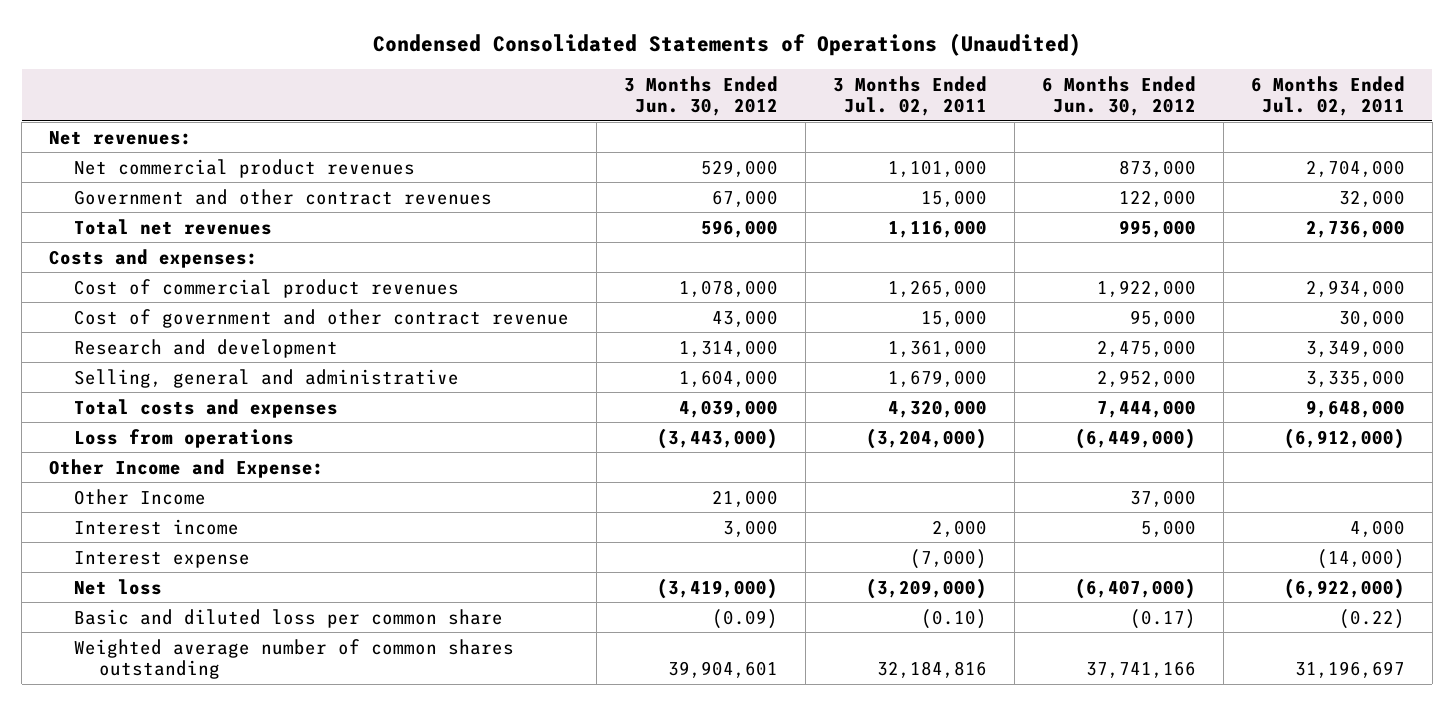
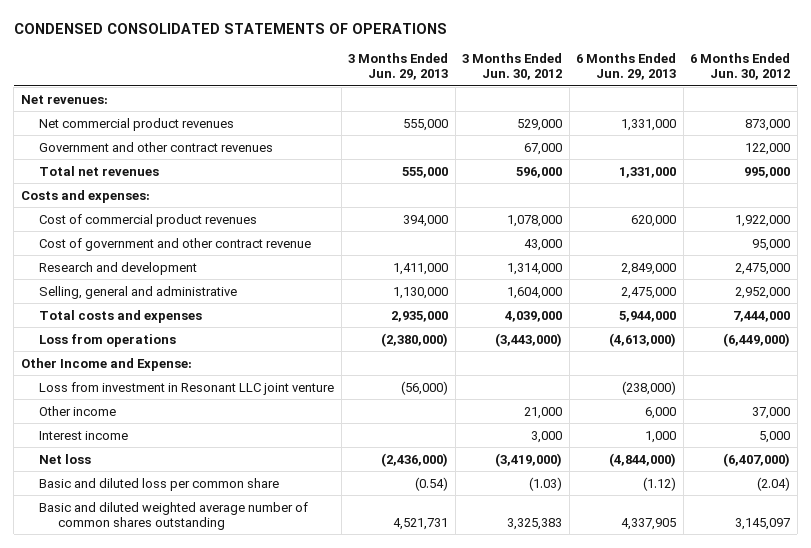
[373,32,1082,56] Condensed Consolidated Statements of Operations (Unaudited) -> [13,22,447,34] CONDENSED CONSOLIDATED STATEMENTS OF OPERATIONS
[833,75,988,117] 3 Months Ended Jul. 02, 2011 -> none
[1250,75,1405,117] 6 Months Ended Jul. 02, 2011 -> none
none -> [348,53,449,81] 3 Months Ended Jun. 29, 2013
none -> [576,53,677,81] 6 Months Ended Jun. 29, 2013
none -> [39,381,335,395] Loss from investment in Resonant LLC joint venture
[74,488,207,505] Other Income -> [39,405,117,416] Other income
[74,550,251,568] Interest expense -> none
[712,608,779,629] (0.09) -> [529,476,563,491] (1.03)
[1129,608,1196,629] (0.17) -> [757,476,791,491] (2.04)
[74,638,515,680] Weighted average number of common shares outstanding -> [39,501,309,530] Basic and diluted weighted average number of common shares outstanding
[668,661,779,679] 39,904,601 -> [507,517,563,530] 3,325,383
[1085,661,1196,679] 37,741,166 -> [735,517,791,530] 3,145,097

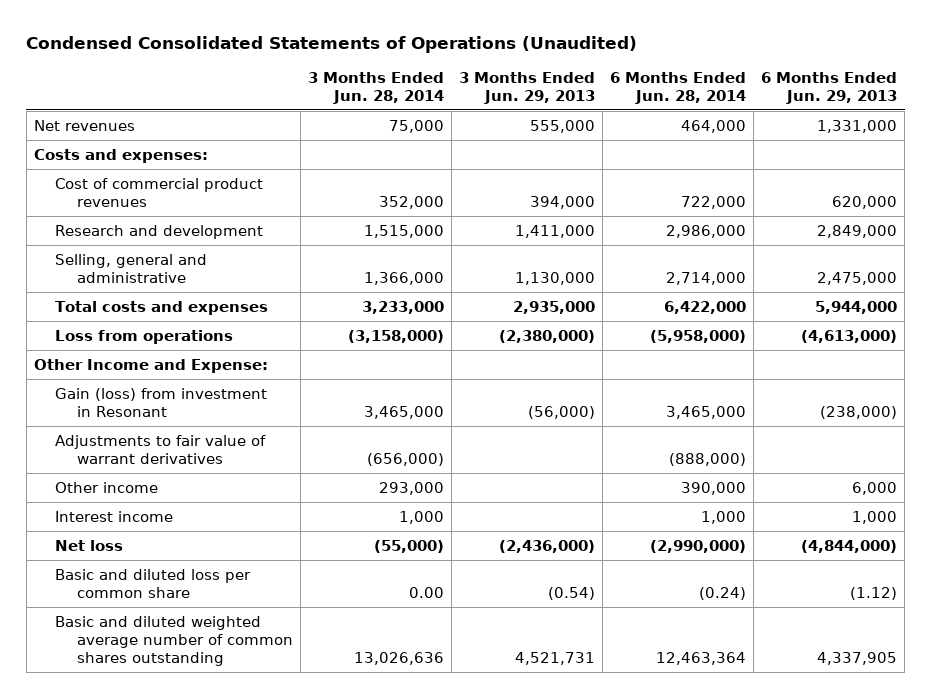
[13,22,447,34] CONDENSED CONSOLIDATED STATEMENTS OF OPERATIONS -> [26,35,638,53] Condensed Consolidated Statements of Operations (Unaudited)
[462,53,563,81] 3 Months Ended Jun. 30, 2012 -> none
[690,53,791,81] 6 Months Ended Jun. 30, 2012 -> none
none -> [307,71,444,104] 3 Months Ended Jun. 28, 2014
none -> [609,71,746,104] 6 Months Ended Jun. 28, 2014
[20,94,108,104] Net revenues: -> none
[39,117,235,131] Net commercial product revenues -> none
[39,141,274,152] Government and other contract revenues -> none
[39,165,160,176] Total net revenues -> [33,119,135,131] Net revenues
[39,237,312,251] Cost of government and other contract revenue -> none
[39,381,335,395] Loss from investment in Resonant LLC joint venture -> [55,387,268,417] Gain (loss) from investment in Resonant
none -> [55,434,267,464] Adjustments to fair value of warrant derivatives

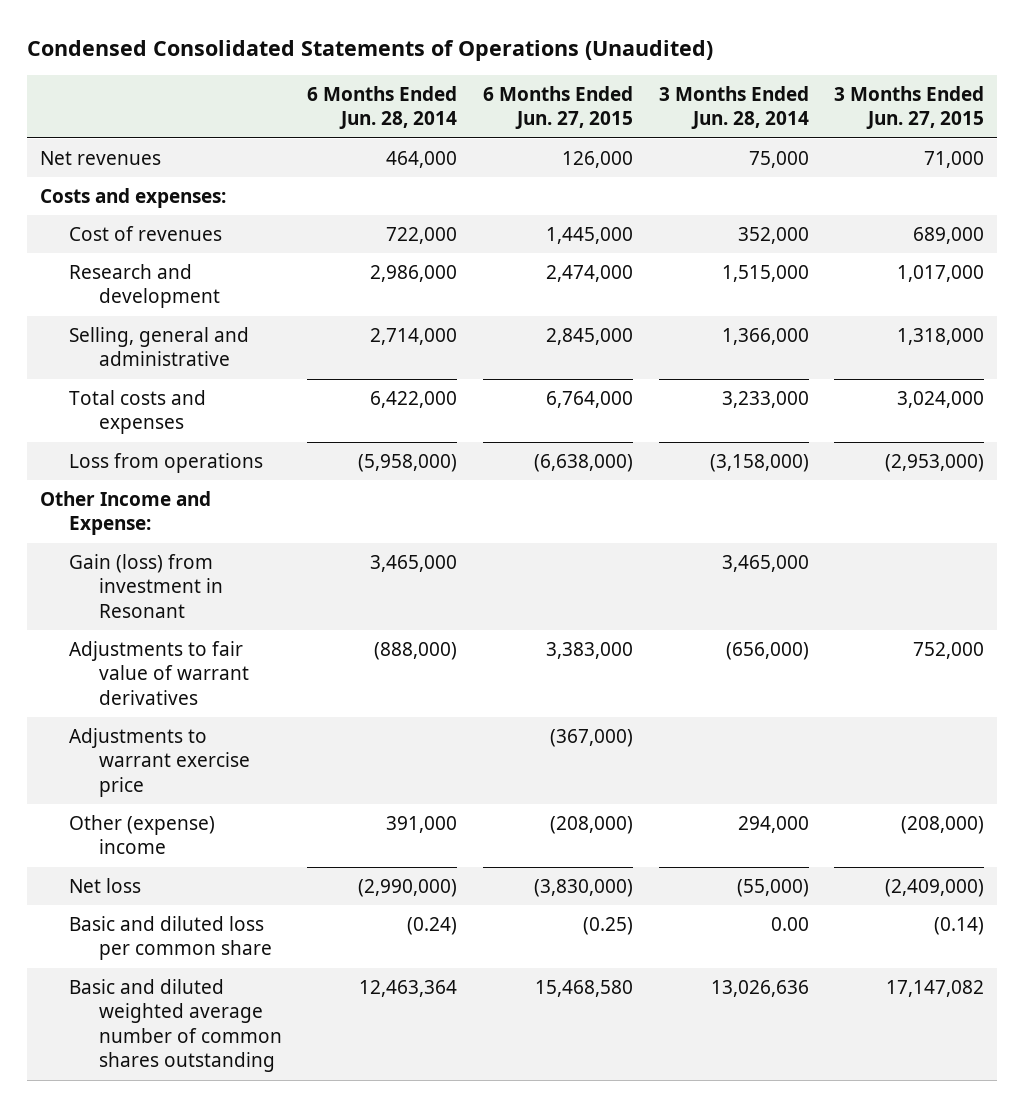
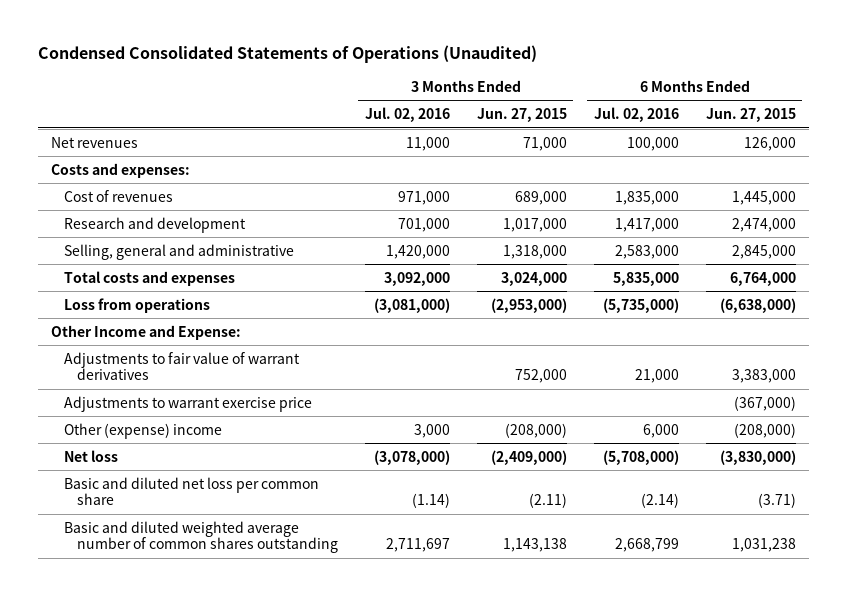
[307,85,458,130] 6 Months Ended Jun. 28, 2014 -> none
[658,85,809,130] 3 Months Ended Jun. 28, 2014 -> none
none -> [364,107,450,123] Jul. 02, 2016
none -> [593,107,679,123] Jul. 02, 2016
[69,553,223,618] Gain (loss) from investment in Resonant -> none
[69,915,272,961] Basic and diluted loss per common share -> [63,476,319,506] Basic and diluted net loss per common share
[583,916,634,935] (0.25) -> [757,493,796,509] (3.71)
[934,916,985,935] (0.14) -> [528,493,567,509] (2.11)
[535,979,634,997] 15,468,580 -> [731,538,796,553] 1,031,238
[886,979,985,997] 17,147,082 -> [502,538,567,553] 1,143,138

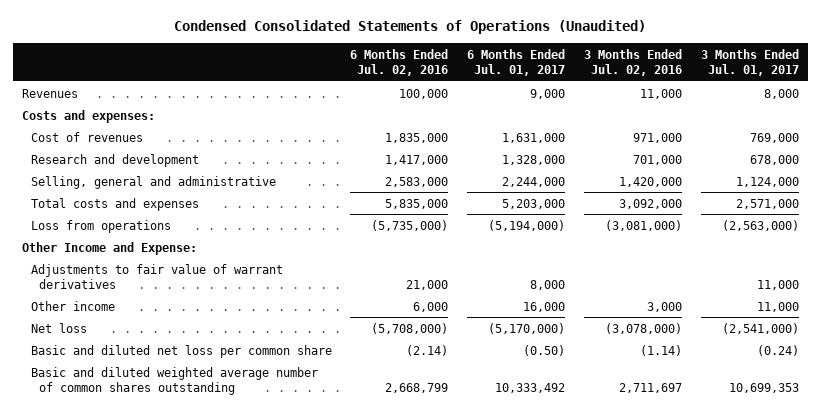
[476,108,567,123] Jun. 27, 2015 -> none
[705,108,796,123] Jun. 27, 2015 -> none
none -> [467,48,566,76] 6 Months Ended Jul. 01, 2017
none -> [700,48,799,76] 3 Months Ended Jul. 01, 2017
[51,136,139,148] Net revenues -> [21,88,78,98] Revenues
[63,395,312,412] Adjustments to warrant exercise price -> none
[63,422,222,439] Other (expense) income -> [30,300,115,311] Other income

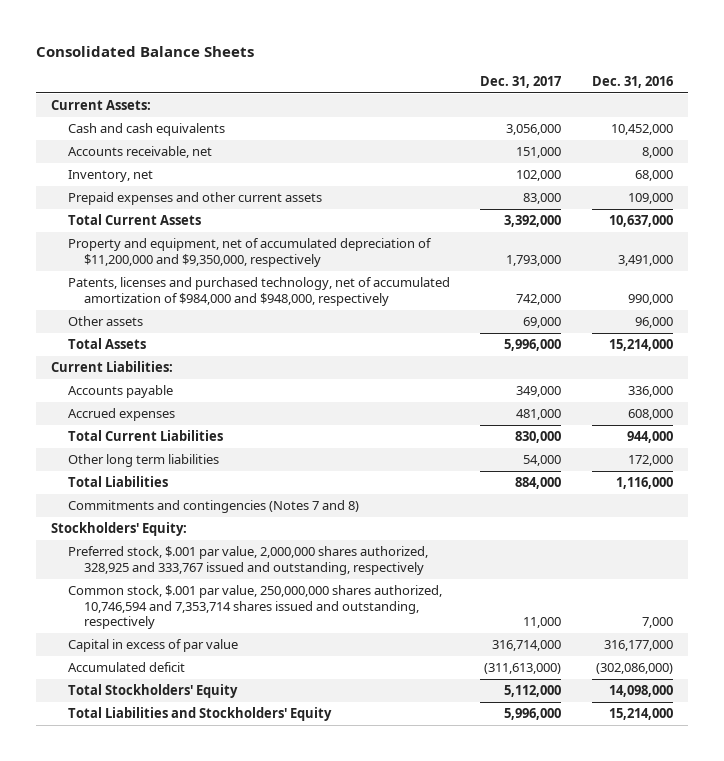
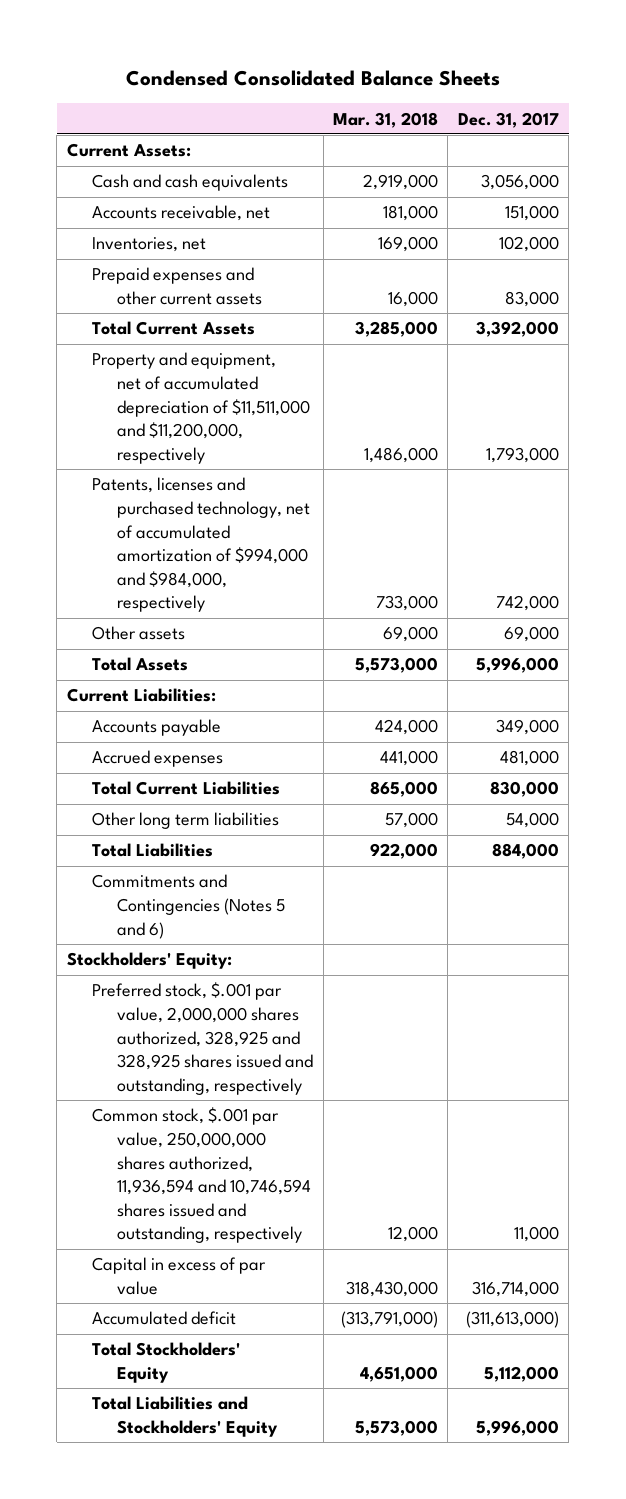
[36,45,255,57] Consolidated Balance Sheets -> [125,70,500,87] Condensed Consolidated Balance Sheets
[591,76,673,89] Dec. 31, 2016 -> none
none -> [333,111,439,128] Mar. 31, 2018
[67,170,153,183] Inventory, net -> [91,237,206,253] Inventories, net
[67,238,432,267] Property and equipment, net of accumulated depreciation of $11,200,000 and $9,350,000, respectively -> [91,352,311,464] Property and equipment, net of accumulated depreciation of $11,511,000 and $11,200,000, respectively
[67,277,450,306] Patents, licenses and purchased technology, net of accumulated amortization of $984,000 and $948,000, respectively -> [91,477,311,613] Patents, licenses and purchased technology, net of accumulated amortization of $994,000 and $984,000, respectively
[67,500,359,514] Commitments and contingencies (Notes 7 and 8) -> [91,874,286,939] Commitments and Contingencies (Notes 5 and 6)
[67,546,428,575] Preferred stock, $.001 par value, 2,000,000 shares authorized, 328,925 and 333,767 issued and outstanding, respectively -> [91,982,314,1095] Preferred stock, $.001 par value, 2,000,000 shares authorized, 328,925 and 328,925 shares issued and outstanding, respectively
[67,585,442,630] Common stock, $.001 par value, 250,000,000 shares authorized, 10,746,594 and 7,353,714 shares issued and outstanding, respectively -> [91,1107,312,1244] Common stock, $.001 par value, 250,000,000 shares authorized, 11,936,594 and 10,746,594 shares issued and outstanding, respectively

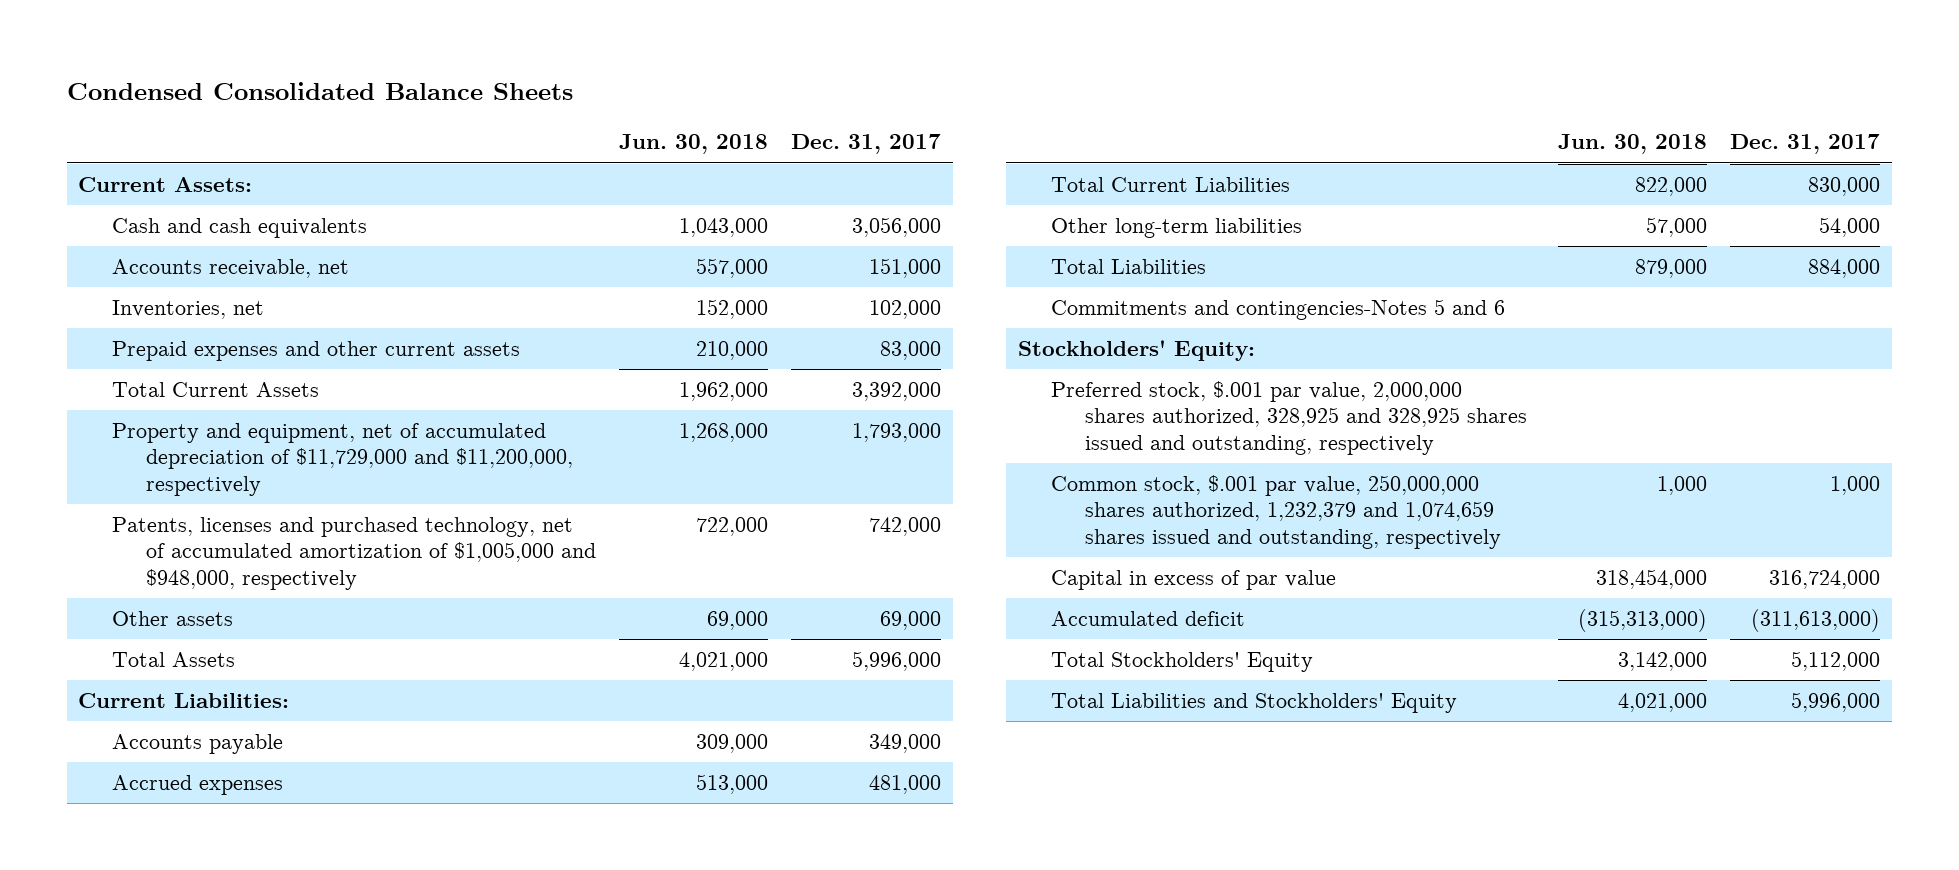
[333,111,439,128] Mar. 31, 2018 -> none
none -> [618,134,768,155] Jun. 30, 2018
[91,352,311,464] Property and equipment, net of accumulated depreciation of $11,511,000 and $11,200,000, respectively -> [112,423,573,496] Property and equipment, net of accumulated depreciation of $11,729,000 and $11,200,000, respectively
[91,477,311,613] Patents, licenses and purchased technology, net of accumulated amortization of $994,000 and $984,000, respectively -> [112,517,596,590] Patents, licenses and purchased technology, net of accumulated amortization of $1,005,000 and $948,000, respectively
[91,812,279,830] Other long term liabilities -> [1051,218,1303,239] Other long-term liabilities
[91,874,286,939] Commitments and Contingencies (Notes 5 and 6) -> [1051,299,1506,321] Commitments and contingencies-Notes 5 and 6
[91,1107,312,1244] Common stock, $.001 par value, 250,000,000 shares authorized, 11,936,594 and 10,746,594 shares issued and outstanding, respectively -> [1051,475,1501,549] Common stock, $.001 par value, 250,000,000 shares authorized, 1,232,379 and 1,074,659 shares issued and outstanding, respectively
[513,1226,559,1243] 11,000 -> [1830,476,1881,496] 1,000
[471,1280,559,1297] 316,714,000 -> [1769,570,1881,590] 316,724,000

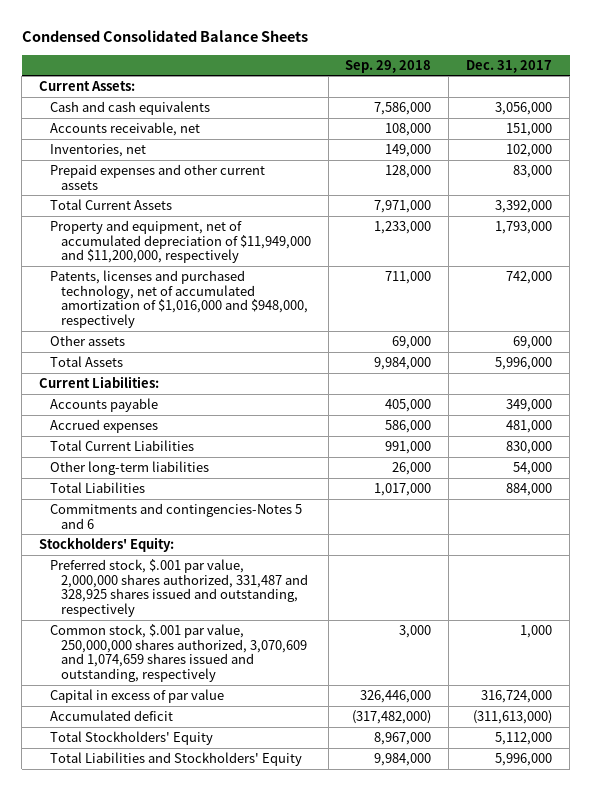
[618,134,768,155] Jun. 30, 2018 -> none
none -> [345,59,432,73] Sep. 29, 2018
[112,423,573,496] Property and equipment, net of accumulated depreciation of $11,729,000 and $11,200,000, respectively -> [49,219,311,264] Property and equipment, net of accumulated depreciation of $11,949,000 and $11,200,000, respectively
[112,517,596,590] Patents, licenses and purchased technology, net of accumulated amortization of $1,005,000 and $948,000, respectively -> [49,269,308,329] Patents, licenses and purchased technology, net of accumulated amortization of $1,016,000 and $948,000, respectively
[1051,381,1527,455] Preferred stock, $.001 par value, 2,000,000 shares authorized, 328,925 and 328,925 shares issued and outstanding, respectively -> [49,558,308,618] Preferred stock, $.001 par value, 2,000,000 shares authorized, 331,487 and 328,925 shares issued and outstanding, respectively
[1051,475,1501,549] Common stock, $.001 par value, 250,000,000 shares authorized, 1,232,379 and 1,074,659 shares issued and outstanding, respectively -> [49,623,307,683] Common stock, $.001 par value, 250,000,000 shares authorized, 3,070,609 and 1,074,659 shares issued and outstanding, respectively

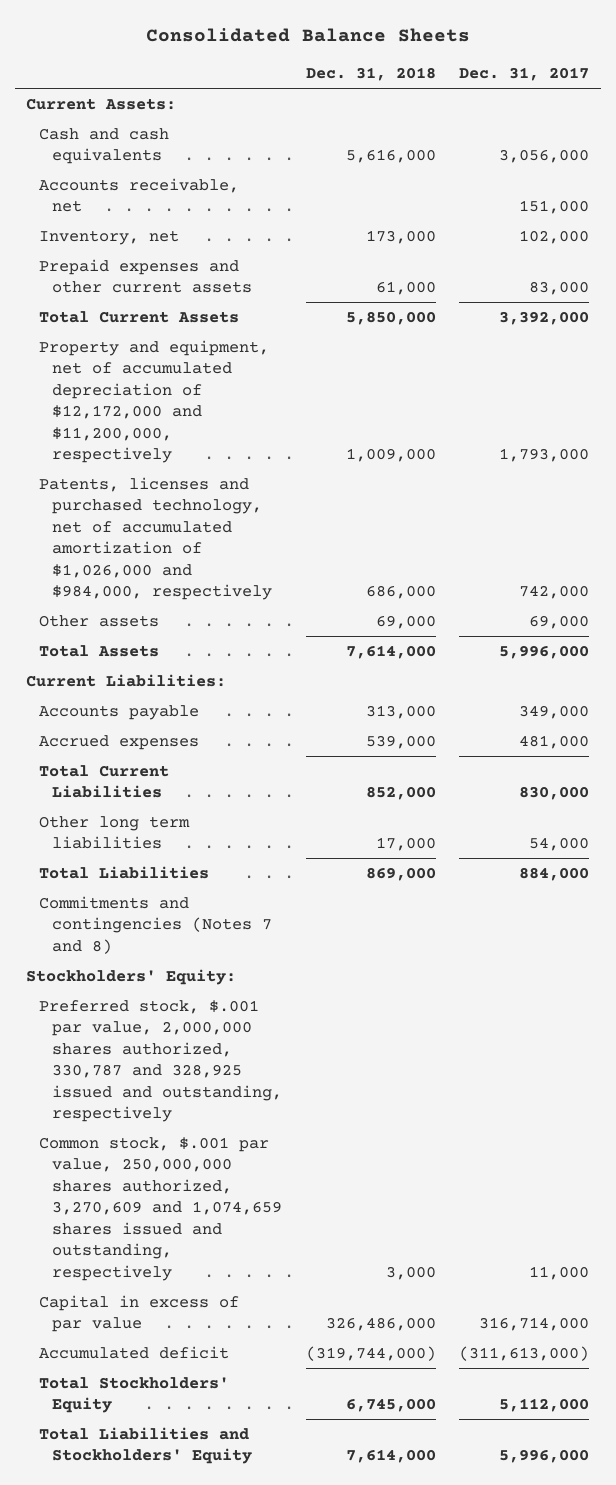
[21,29,308,42] Condensed Consolidated Balance Sheets -> [145,28,470,43] Consolidated Balance Sheets
[345,59,432,73] Sep. 29, 2018 -> none
none -> [305,67,436,82] Dec. 31, 2018
[49,143,146,157] Inventories, net -> [39,229,180,245] Inventory, net
[49,219,311,264] Property and equipment, net of accumulated depreciation of $11,949,000 and $11,200,000, respectively -> [39,339,270,464] Property and equipment, net of accumulated depreciation of $12,172,000 and $11,200,000, respectively
[49,269,308,329] Patents, licenses and purchased technology, net of accumulated amortization of $1,016,000 and $948,000, respectively -> [39,476,273,601] Patents, licenses and purchased technology, net of accumulated amortization of $1,026,000 and $984,000, respectively
[49,460,209,475] Other long-term liabilities -> [39,815,191,850] Other long term liabilities
[49,502,302,529] Commitments and contingencies-Notes 5 and 6 -> [39,895,273,954] Commitments and contingencies (Notes 7 and 8)
[49,558,308,618] Preferred stock, $.001 par value, 2,000,000 shares authorized, 331,487 and 328,925 shares issued and outstanding, respectively -> [39,999,283,1123] Preferred stock, $.001 par value, 2,000,000 shares authorized, 330,787 and 328,925 issued and outstanding, respectively
[49,623,307,683] Common stock, $.001 par value, 250,000,000 shares authorized, 3,070,609 and 1,074,659 shares issued and outstanding, respectively -> [39,1136,283,1281] Common stock, $.001 par value, 250,000,000 shares authorized, 3,270,609 and 1,074,659 shares issued and outstanding, respectively
[520,624,553,638] 1,000 -> [529,1265,590,1280] 11,000
[481,689,553,703] 316,724,000 -> [479,1317,590,1332] 316,714,000

